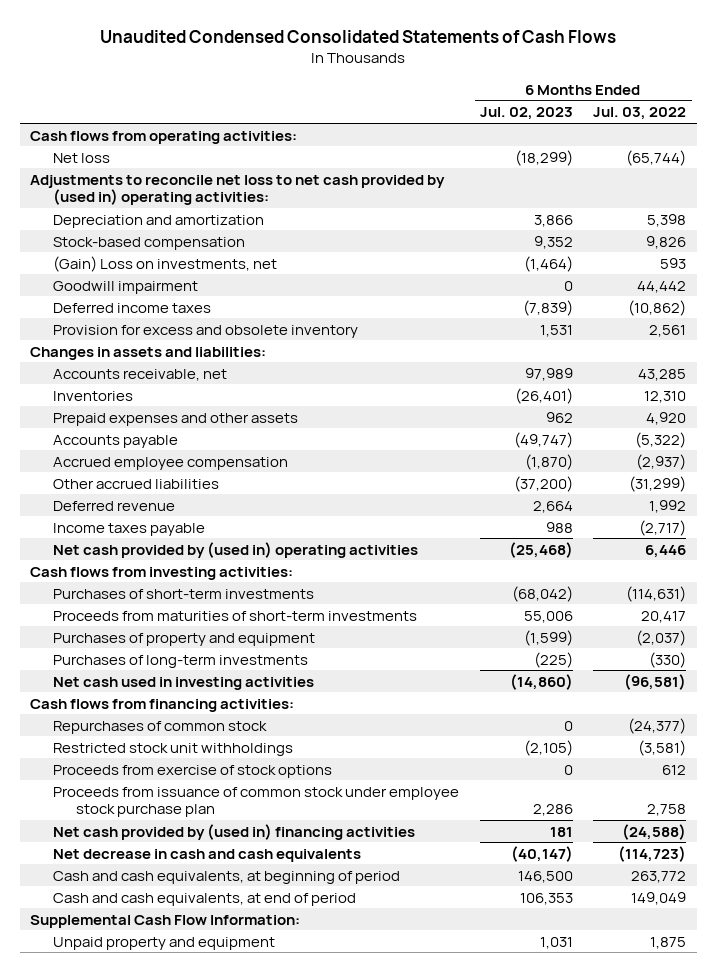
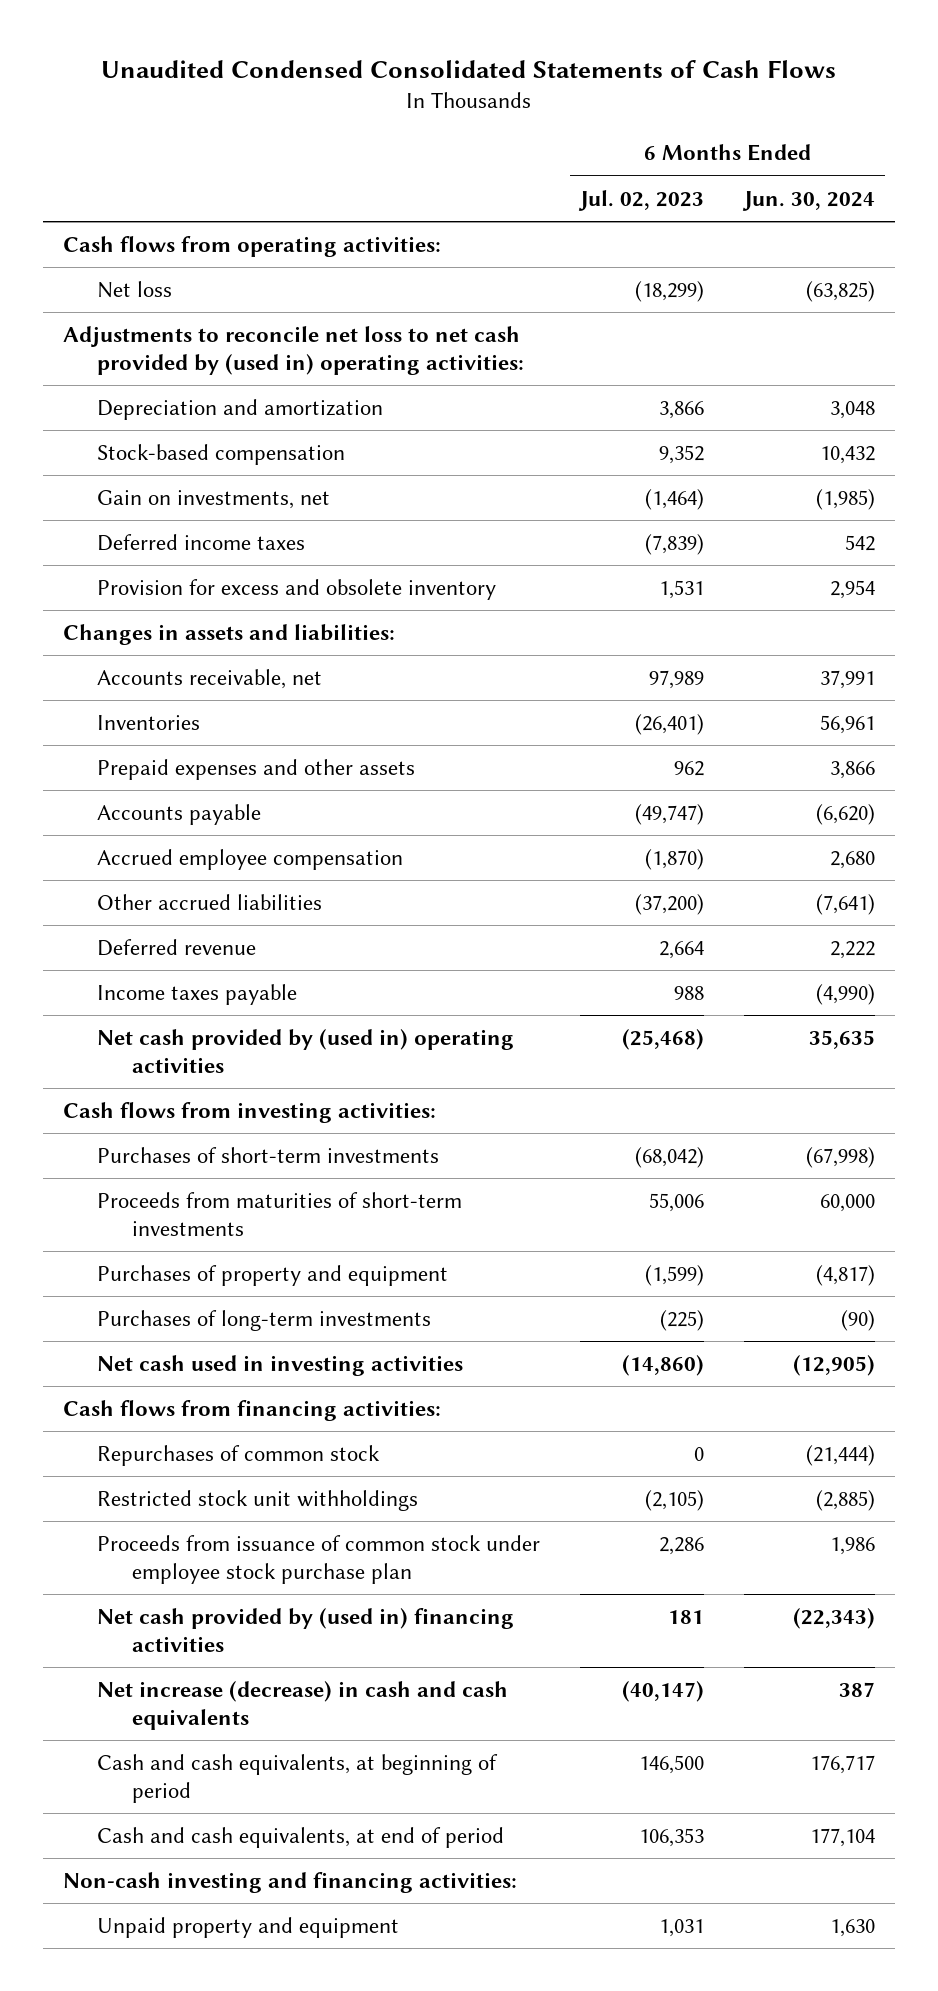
[593,107,687,121] Jul. 03, 2022 -> none
none -> [741,190,875,211] Jun. 30, 2024
[53,280,199,294] Goodwill impairment -> none
[53,255,278,272] (Gain) Loss on investments, net -> [97,489,331,509] Gain on investments, net
[53,764,333,778] Proceeds from exercise of stock options -> none
[53,848,362,862] Net decrease in cash and cash equivalents -> [97,1680,509,1730] Net increase (decrease) in cash and cash equivalents
[30,914,301,928] Supplemental Cash Flow Information: -> none
none -> [62,1871,517,1893] Non-cash investing and financing activities:

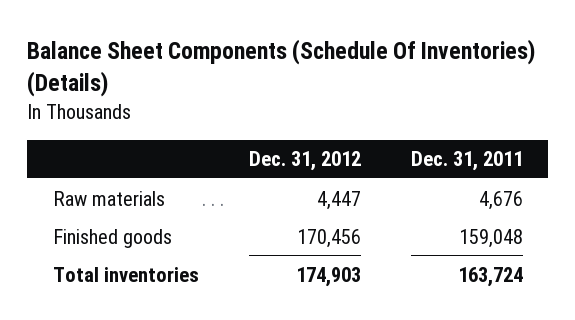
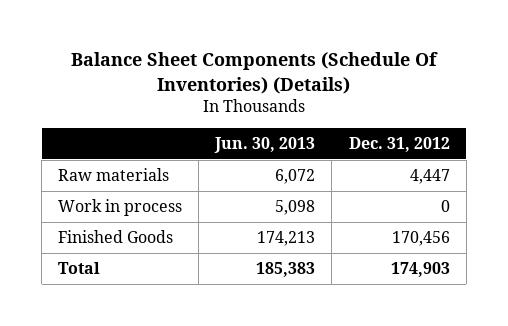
[410,151,523,172] Dec. 31, 2011 -> none
none -> [214,137,316,154] Jun. 30, 2013
none -> [58,199,183,217] Work in process
[52,228,172,248] Finished goods -> [58,230,174,244] Finished Goods
[52,266,199,282] Total inventories -> [58,262,101,275] Total

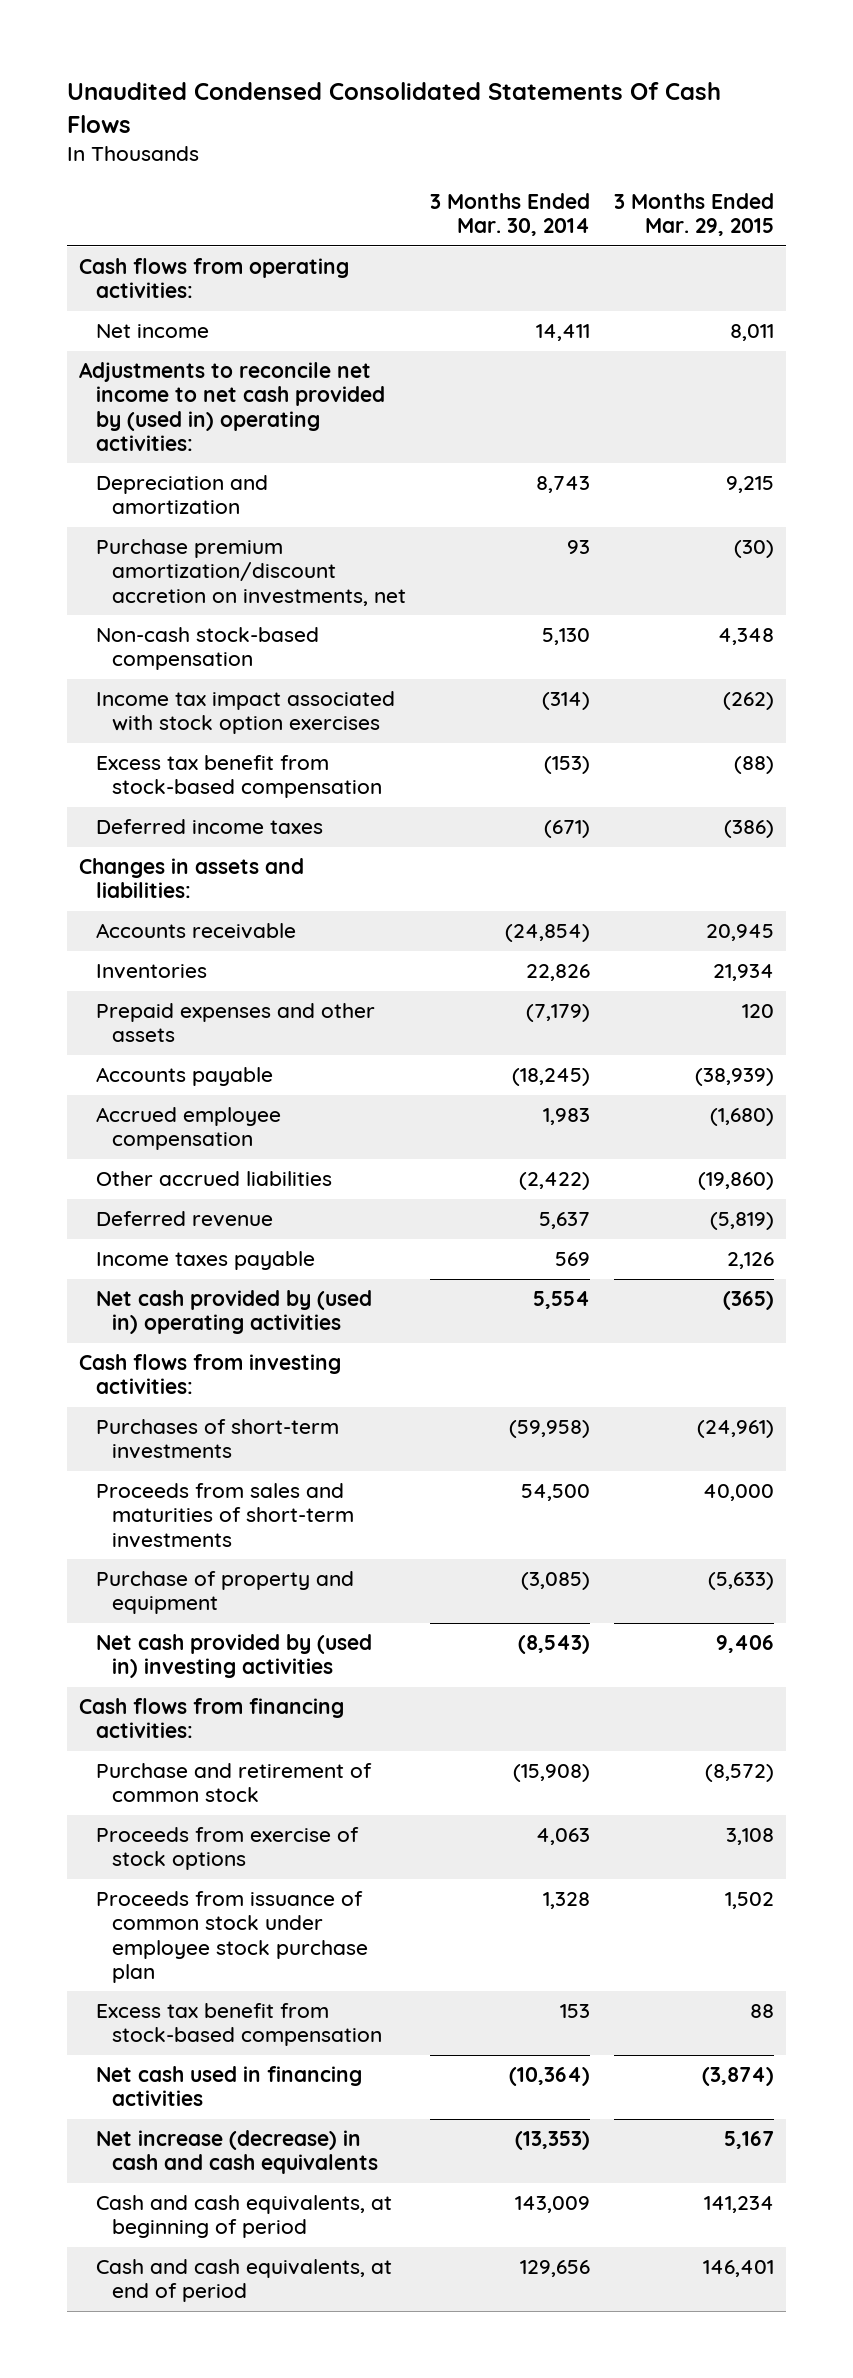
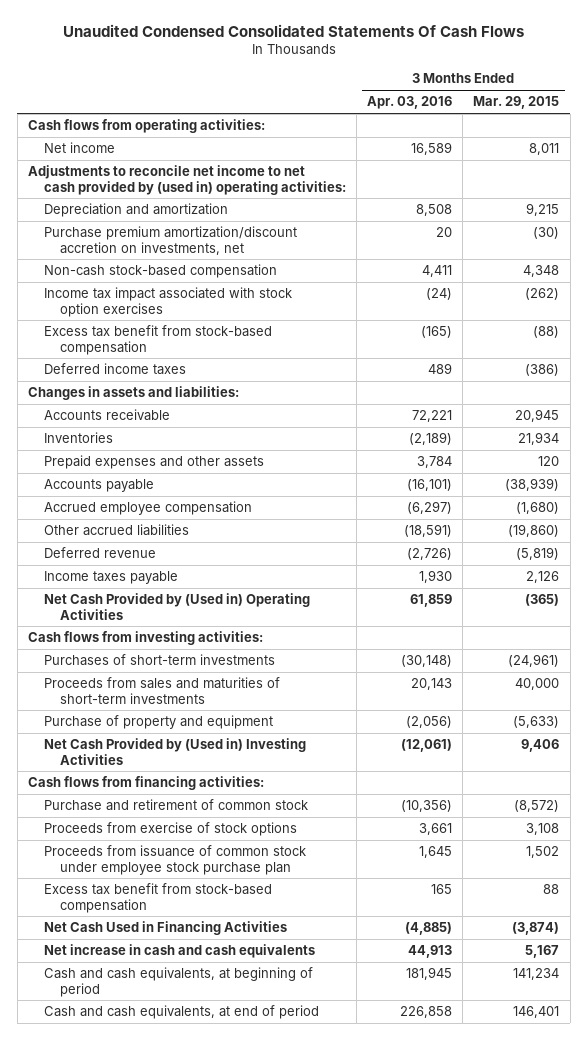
[429,193,590,237] 3 Months Ended Mar. 30, 2014 -> none
none -> [367,96,453,110] Apr. 03, 2016
[95,1290,372,1335] Net cash provided by (used in) operating activities -> [43,593,310,620] Net Cash Provided by (Used in) Operating Activities
[95,1634,372,1679] Net cash provided by (used in) investing activities -> [43,738,306,765] Net Cash Provided by (Used in) Investing Activities
[95,2066,362,2107] Net cash used in financing activities -> [43,921,287,936] Net Cash Used in Financing Activities
[95,2130,379,2175] Net increase (decrease) in cash and cash equivalents -> [43,944,315,959] Net increase in cash and cash equivalents

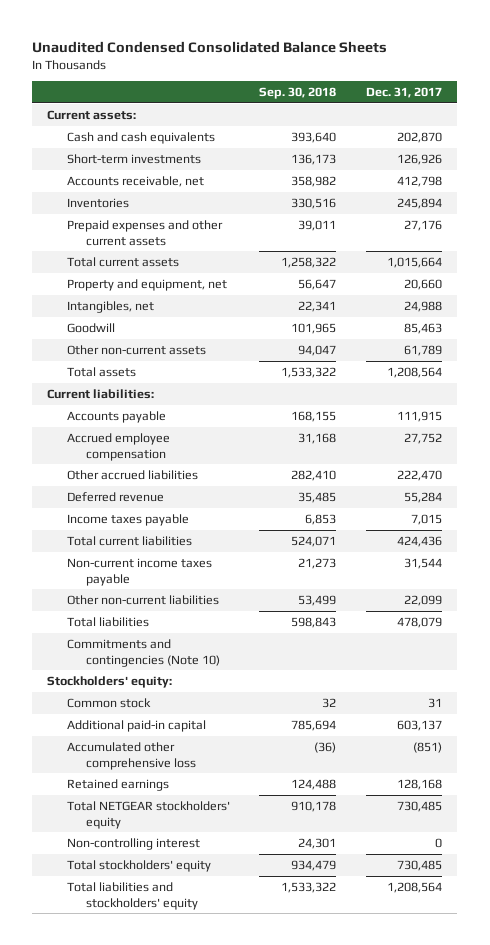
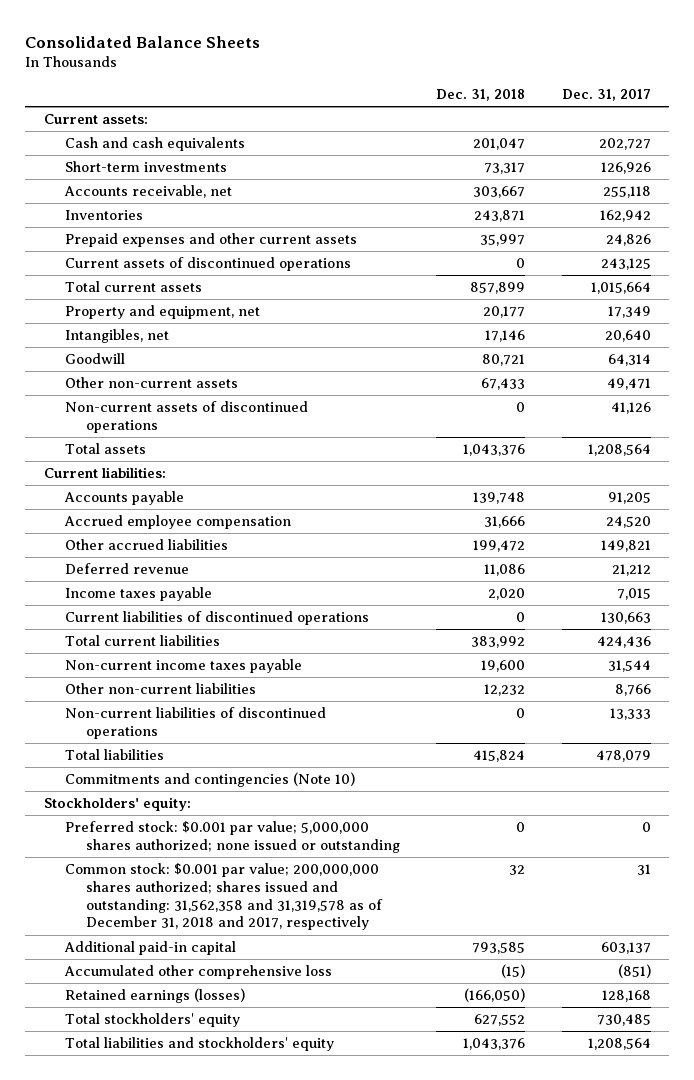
[32,40,388,53] Unaudited Condensed Consolidated Balance Sheets -> [25,35,261,48] Consolidated Balance Sheets
[259,87,337,100] Sep. 30, 2018 -> none
none -> [436,89,526,102] Dec. 31, 2018
[397,131,443,143] 202,870 -> [598,138,651,151] 202,727
[397,175,443,187] 412,798 -> [602,186,651,199] 255,118
[397,197,443,209] 245,894 -> [599,210,651,223] 162,942
[404,219,443,231] 27,176 -> [605,234,651,247] 24,826
none -> [64,257,351,272] Current assets of discontinued operations
[404,278,443,290] 20,660 -> [607,306,651,319] 17,349
[404,300,443,312] 24,988 -> [604,330,651,343] 20,640
[404,322,443,334] 85,463 -> [607,354,651,367] 64,314
[404,344,443,356] 61,789 -> [606,378,651,391] 49,471
none -> [64,401,308,433] Non-current assets of discontinued operations
[397,410,443,422] 111,915 -> [607,492,651,505] 91,205
[404,432,443,444] 27,752 -> [605,516,651,529] 24,520
[397,469,443,481] 222,470 -> [600,540,651,553] 149,821
[404,491,443,503] 55,284 -> [611,564,651,577] 21,212
none -> [64,611,369,626] Current liabilities of discontinued operations
[404,594,443,606] 22,099 -> [614,684,651,697] 8,766
none -> [64,707,326,739] Non-current liabilities of discontinued operations
none -> [64,821,401,853] Preferred stock: $0.001 par value; 5,000,000 shares authorized; none issued or outstanding
[66,697,151,708] Common stock -> [64,863,384,931] Common stock: $0.001 par value; 200,000,000 shares authorized; shares issued and outstanding: 31,562,358 and 31,319,578 as of December 31, 2018 and 2017, respectively
[66,800,230,829] Total NETGEAR stockholders' equity -> none
[66,837,200,850] Non-controlling interest -> none
[66,778,169,791] Retained earnings -> [64,988,245,1004] Retained earnings (losses)

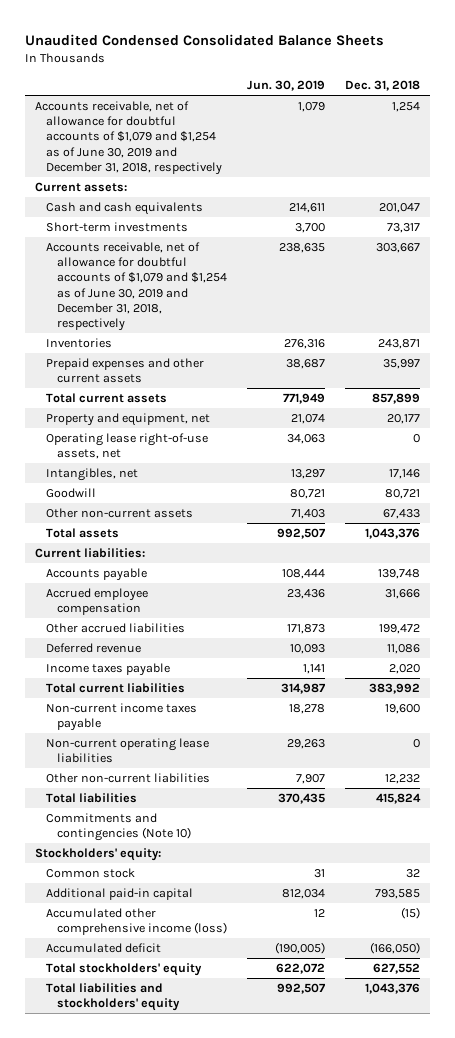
[25,35,261,48] Consolidated Balance Sheets -> [25,34,385,47] Unaudited Condensed Consolidated Balance Sheets
[561,89,651,102] Dec. 31, 2017 -> none
none -> [247,79,326,91] Jun. 30, 2019
none -> [35,101,223,175] Accounts receivable, net of allowance for doubtful accounts of $1,079 and $1,254 as of June 30, 2019 and December 31, 2018, respectively
[63,185,232,199] Accounts receivable, net -> [46,242,228,331] Accounts receivable, net of allowance for doubtful accounts of $1,079 and $1,254 as of June 30, 2019 and December 31, 2018, respectively
[64,257,351,272] Current assets of discontinued operations -> none
none -> [46,433,209,460] Operating lease right-of-use assets, net
[64,401,308,433] Non-current assets of discontinued operations -> none
[64,611,369,626] Current liabilities of discontinued operations -> none
none -> [46,738,210,764] Non-current operating lease liabilities
[64,707,326,739] Non-current liabilities of discontinued operations -> none
[64,821,401,853] Preferred stock: $0.001 par value; 5,000,000 shares authorized; none issued or outstanding -> none
[64,863,384,931] Common stock: $0.001 par value; 200,000,000 shares authorized; shares issued and outstanding: 31,562,358 and 31,319,578 as of December 31, 2018 and 2017, respectively -> [46,868,136,879] Common stock
[63,965,332,980] Accumulated other comprehensive loss -> [46,908,228,936] Accumulated other comprehensive income (loss)
[64,988,245,1004] Retained earnings (losses) -> [46,943,162,954] Accumulated deficit

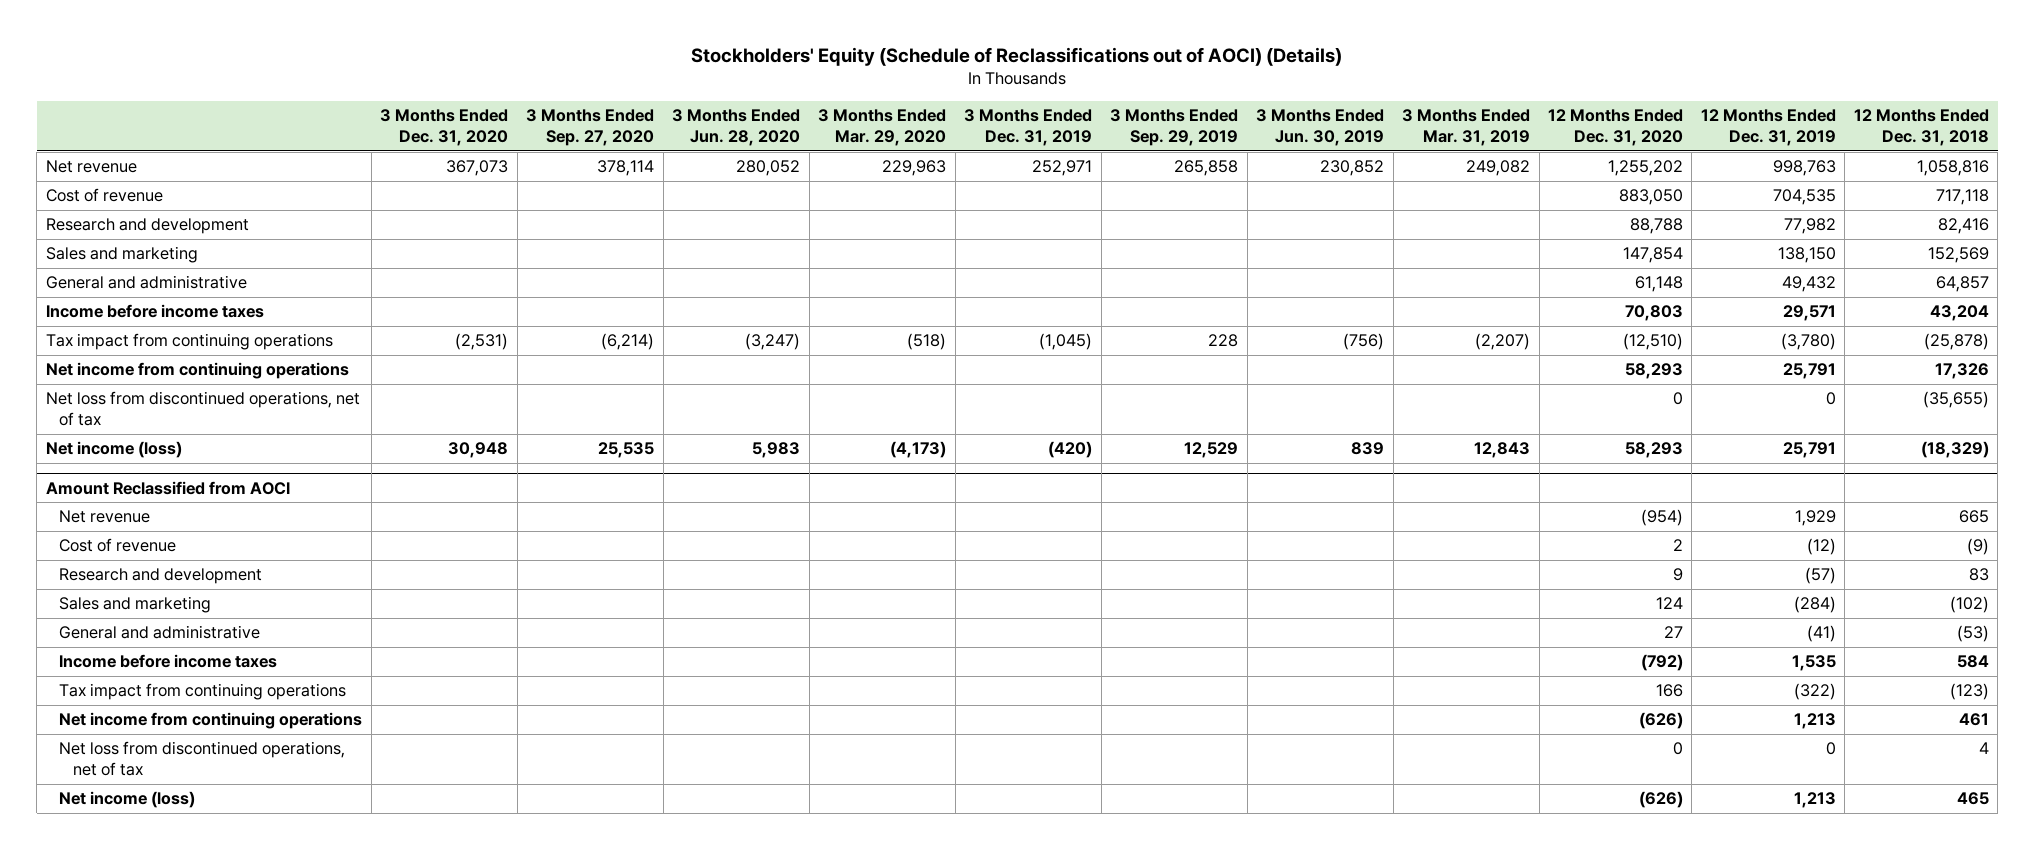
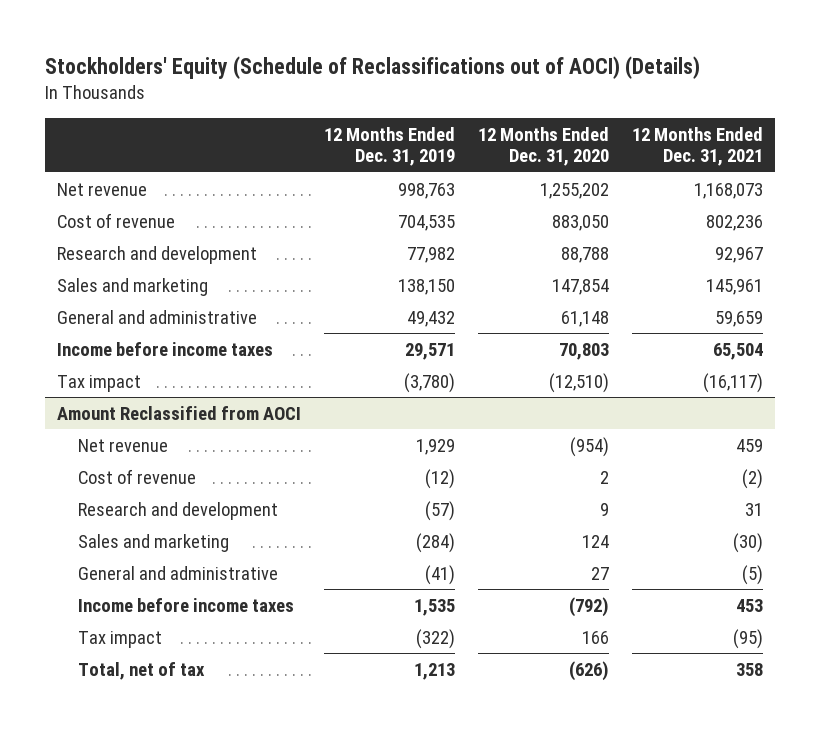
[380,109,509,147] 3 Months Ended Dec. 31, 2020 -> none
[526,109,655,147] 3 Months Ended Sep. 27, 2020 -> none
[672,109,801,147] 3 Months Ended Jun. 28, 2020 -> none
[818,109,947,147] 3 Months Ended Mar. 29, 2020 -> none
[964,109,1093,147] 3 Months Ended Dec. 31, 2019 -> none
[1110,109,1239,147] 3 Months Ended Sep. 29, 2019 -> none
[1256,109,1385,147] 3 Months Ended Jun. 30, 2019 -> none
[1402,109,1531,147] 3 Months Ended Mar. 31, 2019 -> none
[1853,109,1989,147] 12 Months Ended Dec. 31, 2018 -> none
none -> [632,126,764,167] 12 Months Ended Dec. 31, 2021
[45,362,349,380] Net income from continuing operations -> none
[45,391,360,427] Net loss from discontinued operations, net of tax -> none
[45,441,182,459] Net income (loss) -> none
[45,333,333,351] Tax impact from continuing operations -> [56,374,141,392] Tax impact
[59,712,363,730] Net income from continuing operations -> none
[59,741,346,777] Net loss from discontinued operations, net of tax -> none
[59,683,347,701] Tax impact from continuing operations -> [77,630,162,648] Tax impact
[59,791,196,809] Net income (loss) -> [77,661,205,680] Total, net of tax

